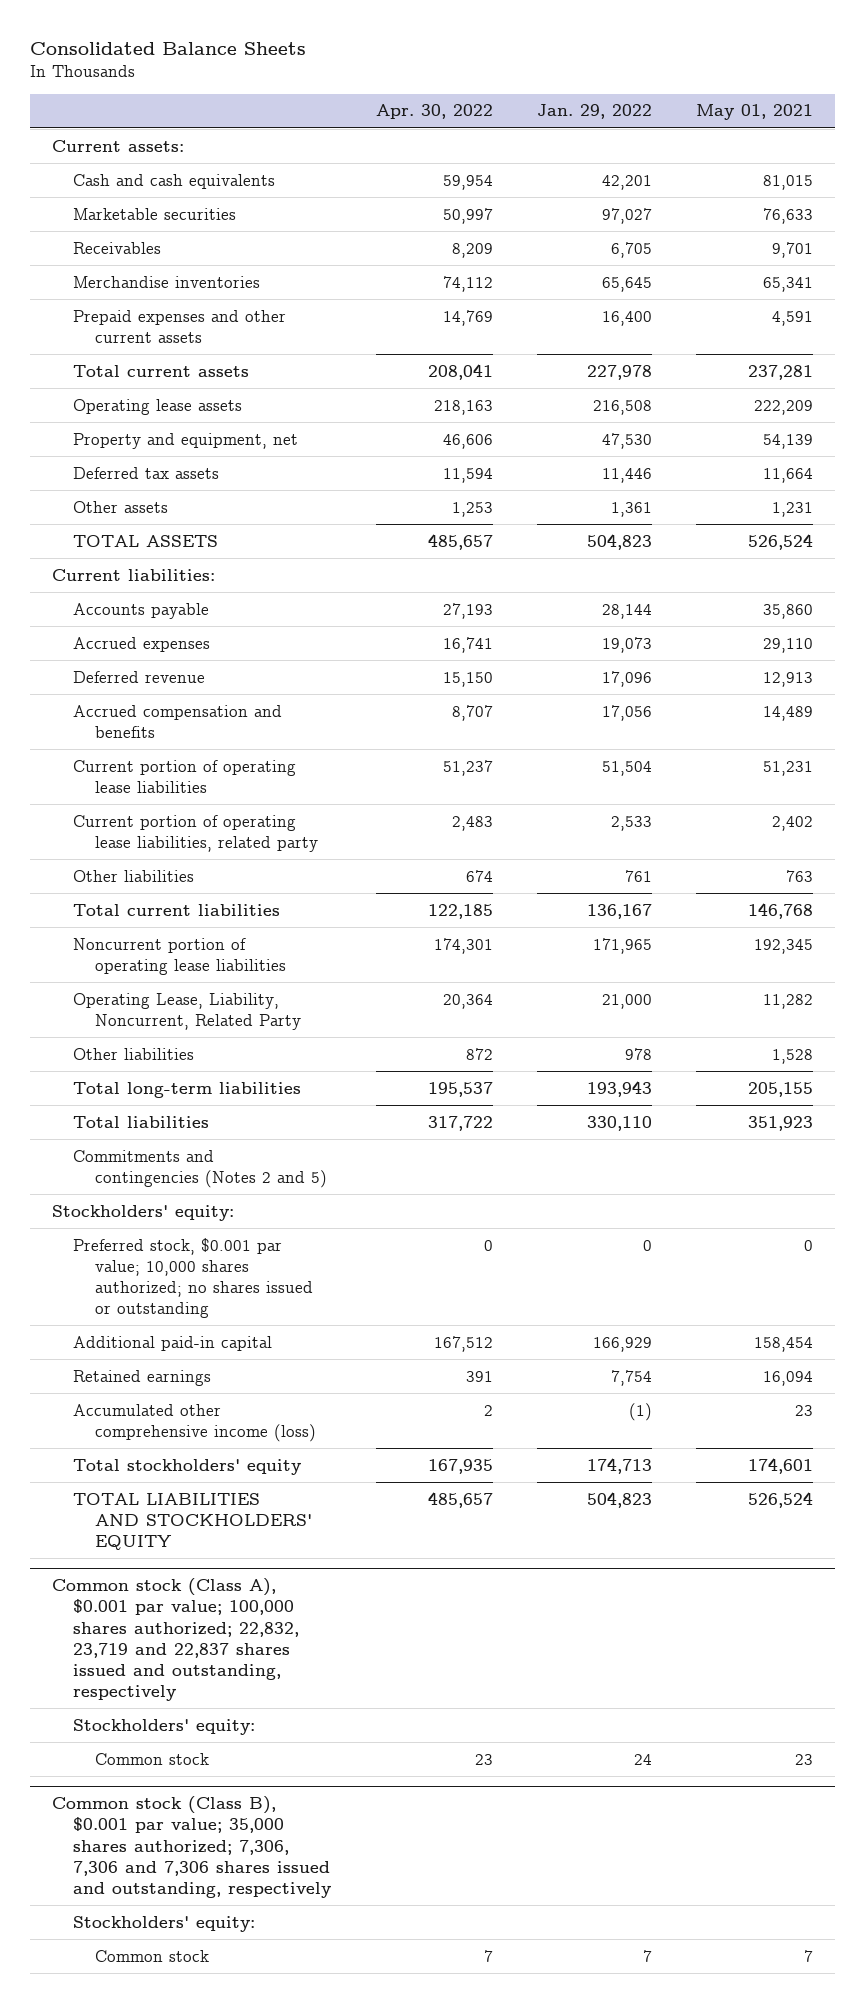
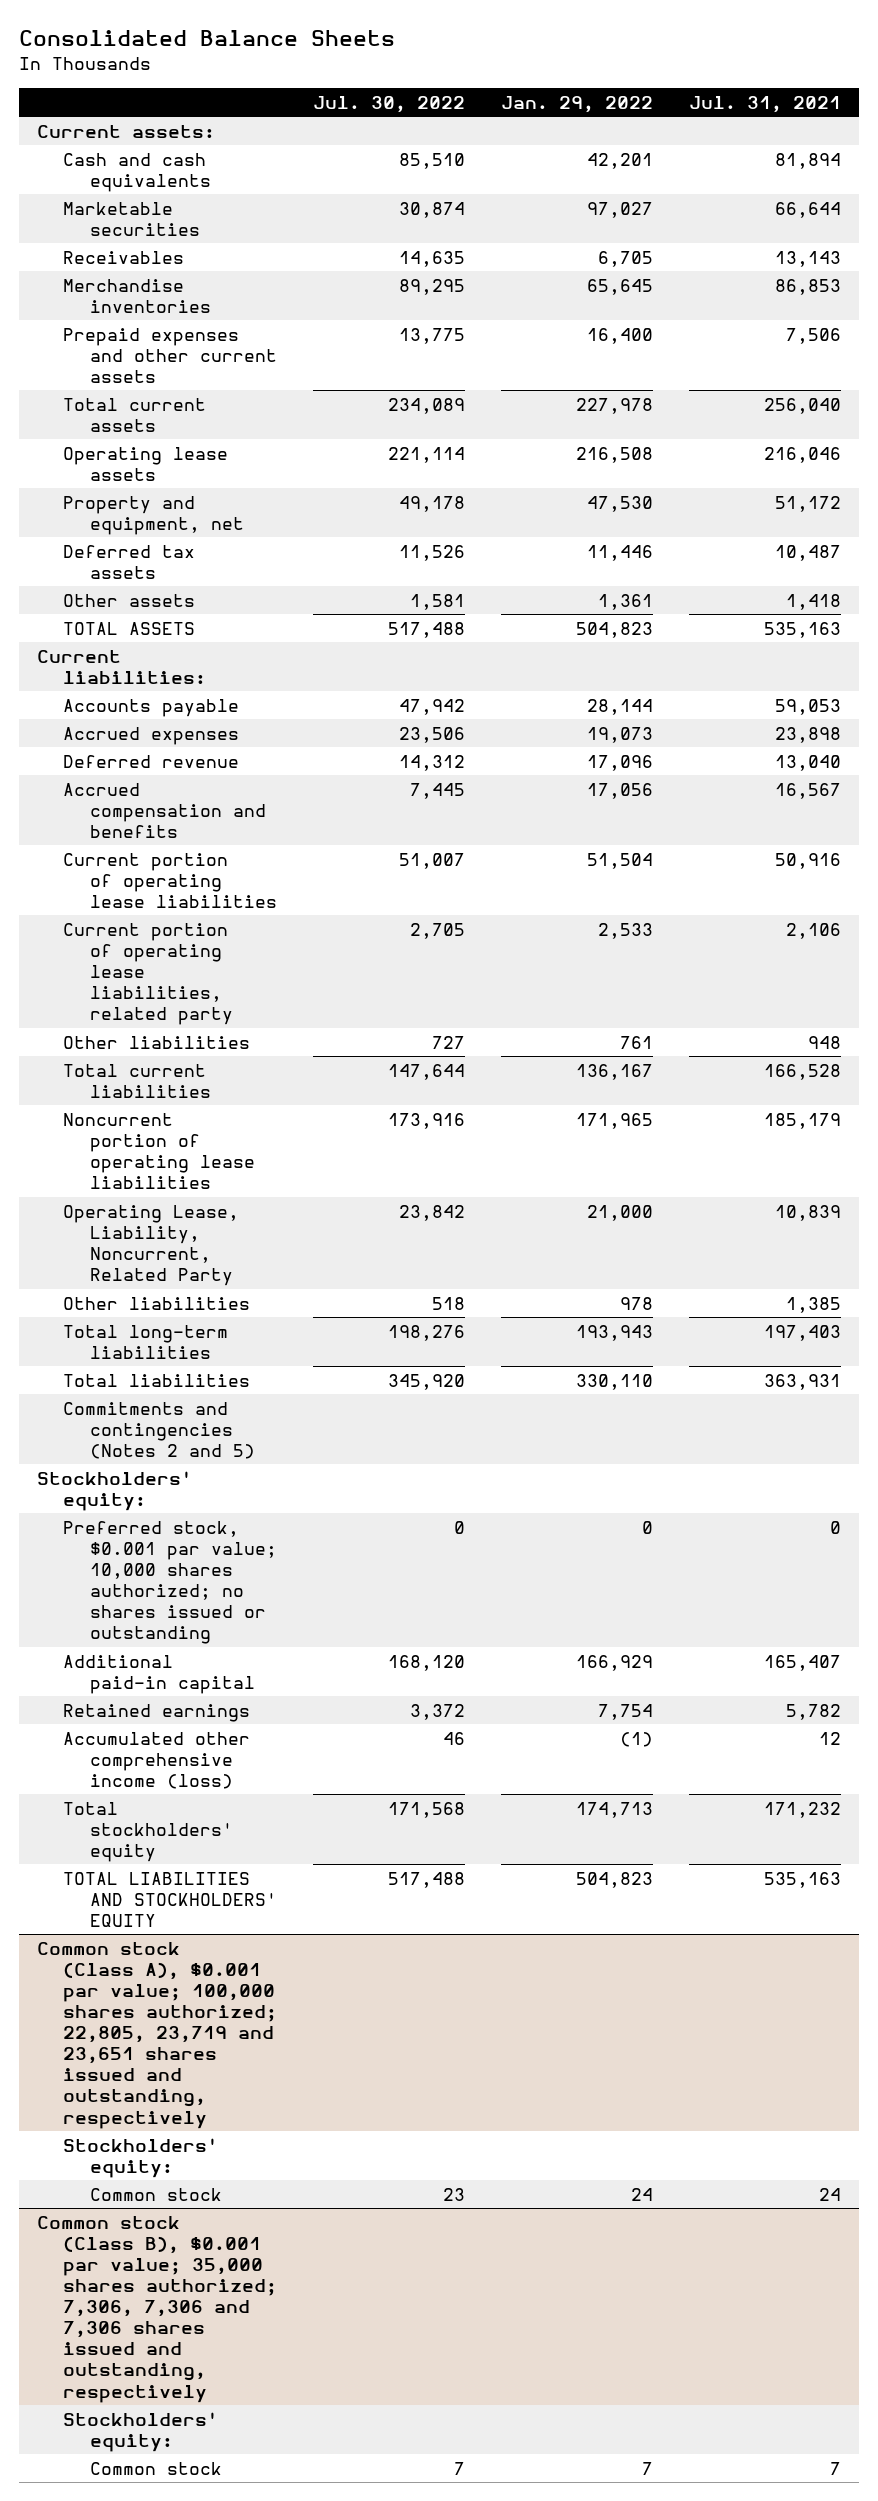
[375,104,493,120] Apr. 30, 2022 -> none
[696,104,814,121] May 01, 2021 -> none
none -> [313,95,466,113] Jul. 30, 2022
none -> [689,95,842,113] Jul. 31, 2021
[51,1578,300,1701] Common stock (Class A), $0.001 par value; 100,000 shares authorized; 22,832, 23,719 and 22,837 shares issued and outstanding, respectively -> [36,1941,278,2129] Common stock (Class A), $0.001 par value; 100,000 shares authorized; 22,805, 23,719 and 23,651 shares issued and outstanding, respectively

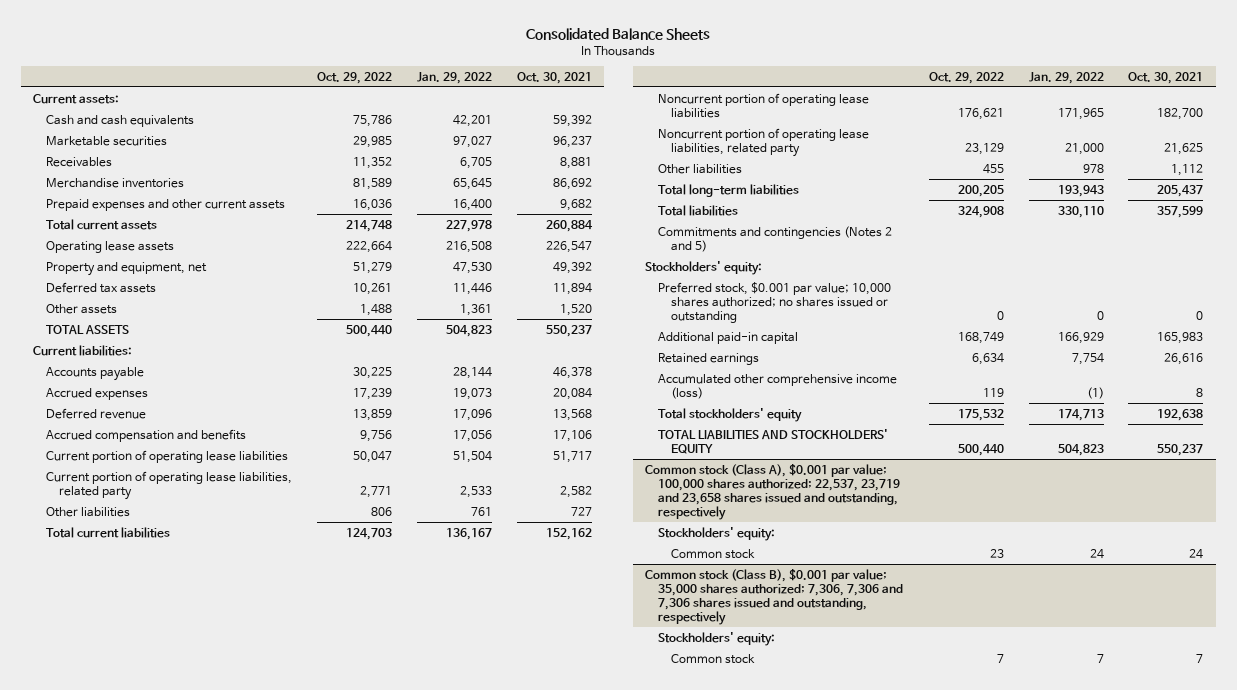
[313,95,466,113] Jul. 30, 2022 -> none
[689,95,842,113] Jul. 31, 2021 -> none
none -> [316,71,392,84] Oct. 29, 2022
none -> [516,71,592,84] Oct. 30, 2021
[63,1204,240,1287] Operating Lease, Liability, Noncurrent, Related Party -> [657,127,869,157] Noncurrent portion of operating lease liabilities, related party
[36,1941,278,2129] Common stock (Class A), $0.001 par value; 100,000 shares authorized; 22,805, 23,719 and 23,651 shares issued and outstanding, respectively -> [645,463,900,520] Common stock (Class A), $0.001 par value; 100,000 shares authorized; 22,537, 23,719 and 23,658 shares issued and outstanding, respectively

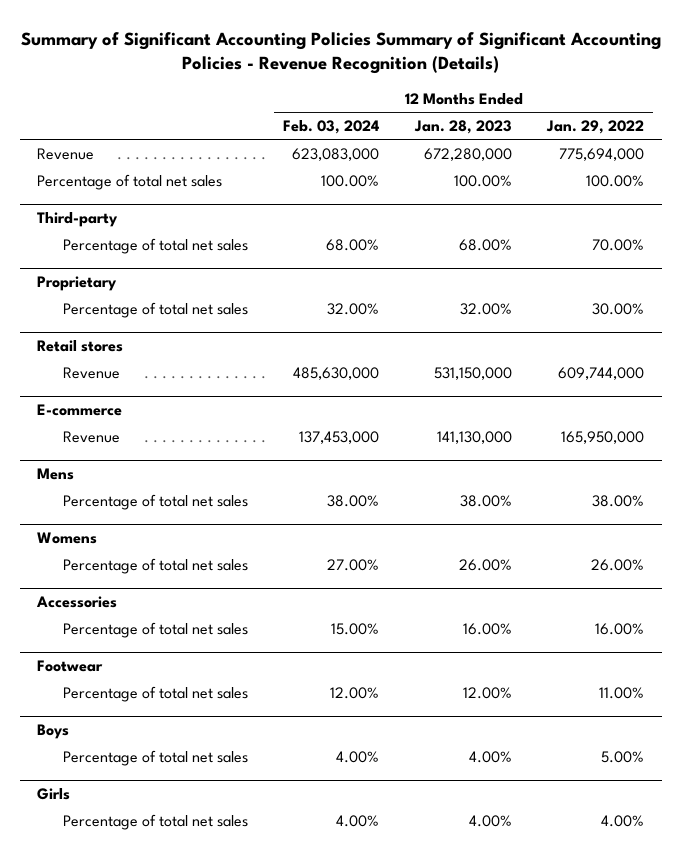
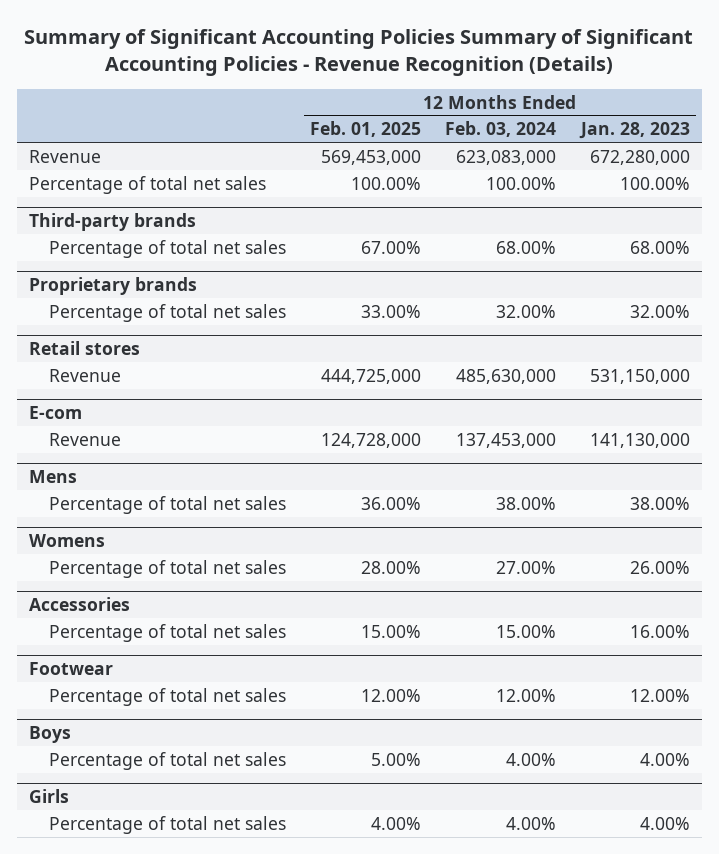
[545,120,644,135] Jan. 29, 2022 -> none
none -> [310,121,422,138] Feb. 01, 2025
[37,212,119,228] Third-party -> [29,212,197,231] Third-party brands
[37,276,118,292] Proprietary -> [29,276,198,295] Proprietary brands
[37,404,123,417] E-commerce -> [29,405,83,419] E-com

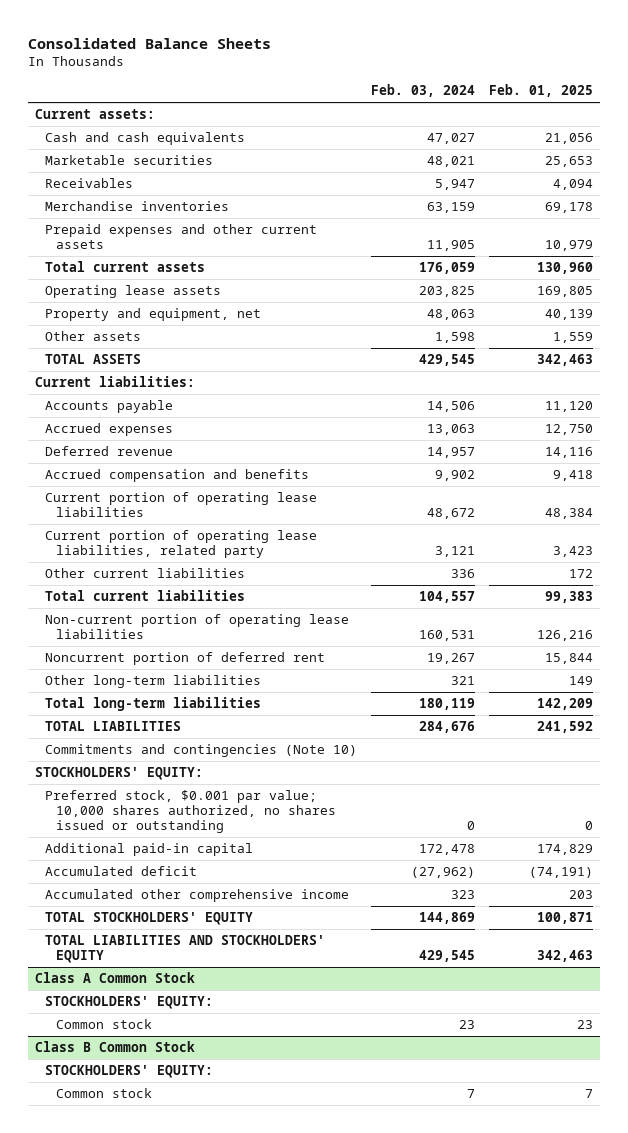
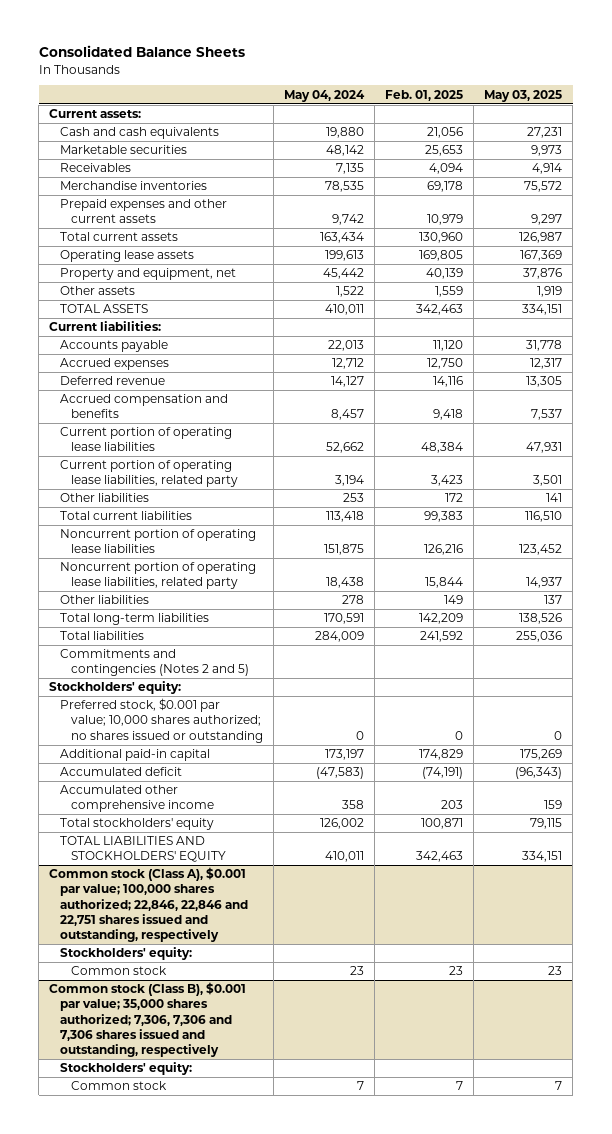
[371,84,476,98] Feb. 03, 2024 -> none
none -> [283,89,365,102] May 04, 2024
none -> [484,89,563,102] May 03, 2025
[45,568,246,579] Other current liabilities -> [59,493,149,503] Other liabilities
[45,614,350,640] Non-current portion of operating lease liabilities -> [59,529,256,554] Noncurrent portion of operating lease liabilities
[45,652,326,666] Noncurrent portion of deferred rent -> [59,562,256,590] Noncurrent portion of operating lease liabilities, related party
[45,675,262,689] Other long-term liabilities -> [59,595,149,605] Other liabilities
[45,721,182,732] TOTAL LIABILITIES -> [59,631,144,641] Total liabilities
[45,744,358,758] Commitments and contingencies (Note 10) -> [59,649,249,677] Commitments and contingencies (Notes 2 and 5)
[35,767,204,781] STOCKHOLDERS' EQUITY: -> [49,681,182,695] Stockholders' equity:
[45,790,336,834] Preferred stock, $0.001 par value; 10,000 shares authorized, no shares issued or outstanding -> [59,698,263,743] Preferred stock, $0.001 par value; 10,000 shares authorized; no shares issued or outstanding
[45,912,254,926] TOTAL STOCKHOLDERS' EQUITY -> [59,818,214,831] Total stockholders' equity
[35,972,196,984] Class A Common Stock -> [49,867,248,942] Common stock (Class A), $0.001 par value; 100,000 shares authorized; 22,846, 22,846 and 22,751 shares issued and outstanding, respectively
[45,996,214,1010] STOCKHOLDERS' EQUITY: -> [59,947,192,961] Stockholders' equity:
[35,1041,196,1053] Class B Common Stock -> [49,982,247,1057] Common stock (Class B), $0.001 par value; 35,000 shares authorized; 7,306, 7,306 and 7,306 shares issued and outstanding, respectively
[45,1065,214,1079] STOCKHOLDERS' EQUITY: -> [59,1062,192,1076] Stockholders' equity:

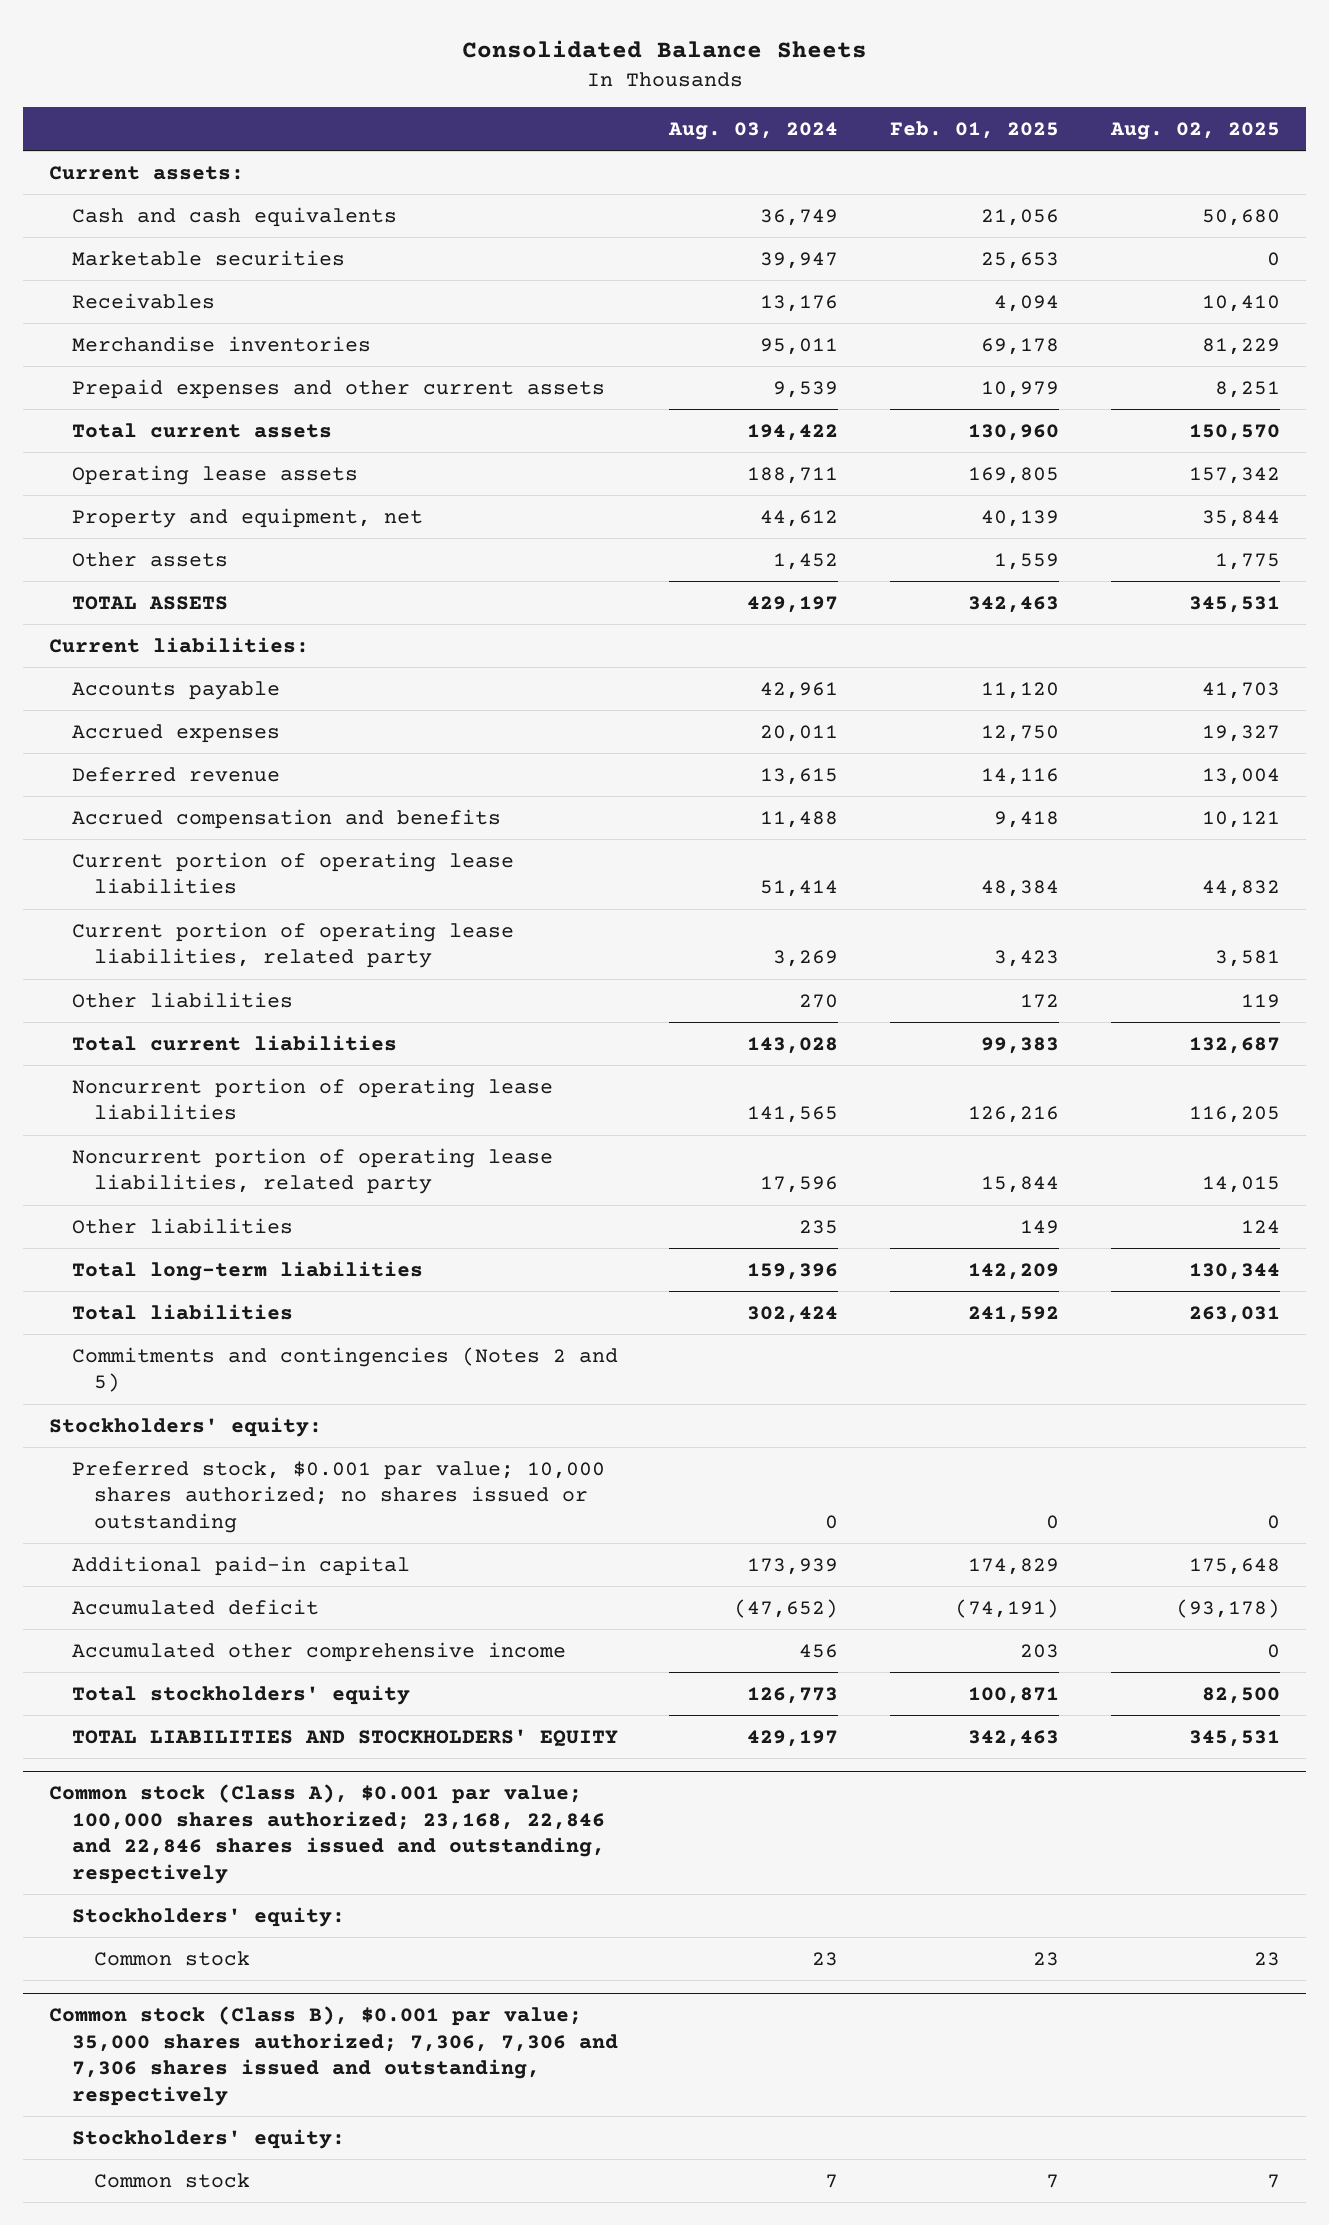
[283,89,365,102] May 04, 2024 -> none
[484,89,563,102] May 03, 2025 -> none
none -> [668,121,839,140] Aug. 03, 2024
none -> [1109,121,1280,140] Aug. 02, 2025
[49,867,248,942] Common stock (Class A), $0.001 par value; 100,000 shares authorized; 22,846, 22,846 and 22,751 shares issued and outstanding, respectively -> [49,1784,605,1884] Common stock (Class A), $0.001 par value; 100,000 shares authorized; 23,168, 22,846 and 22,846 shares issued and outstanding, respectively

